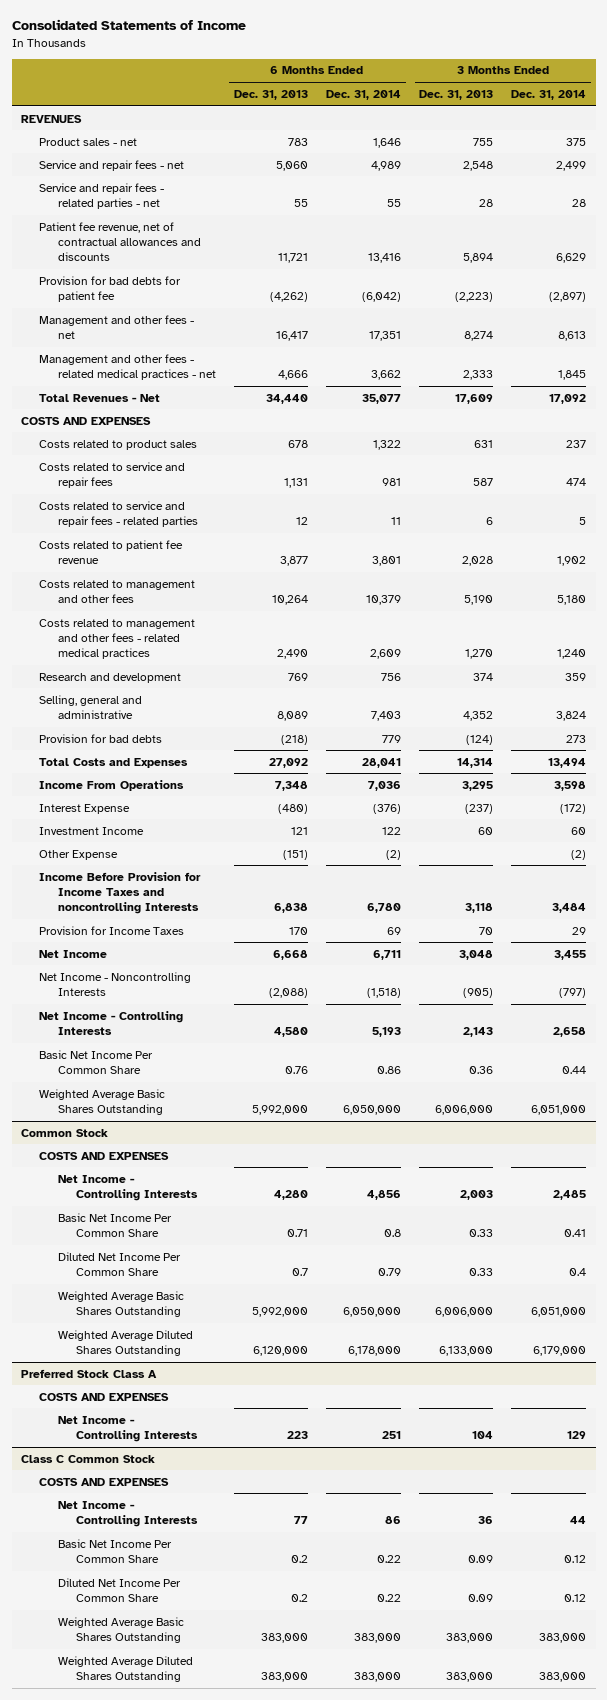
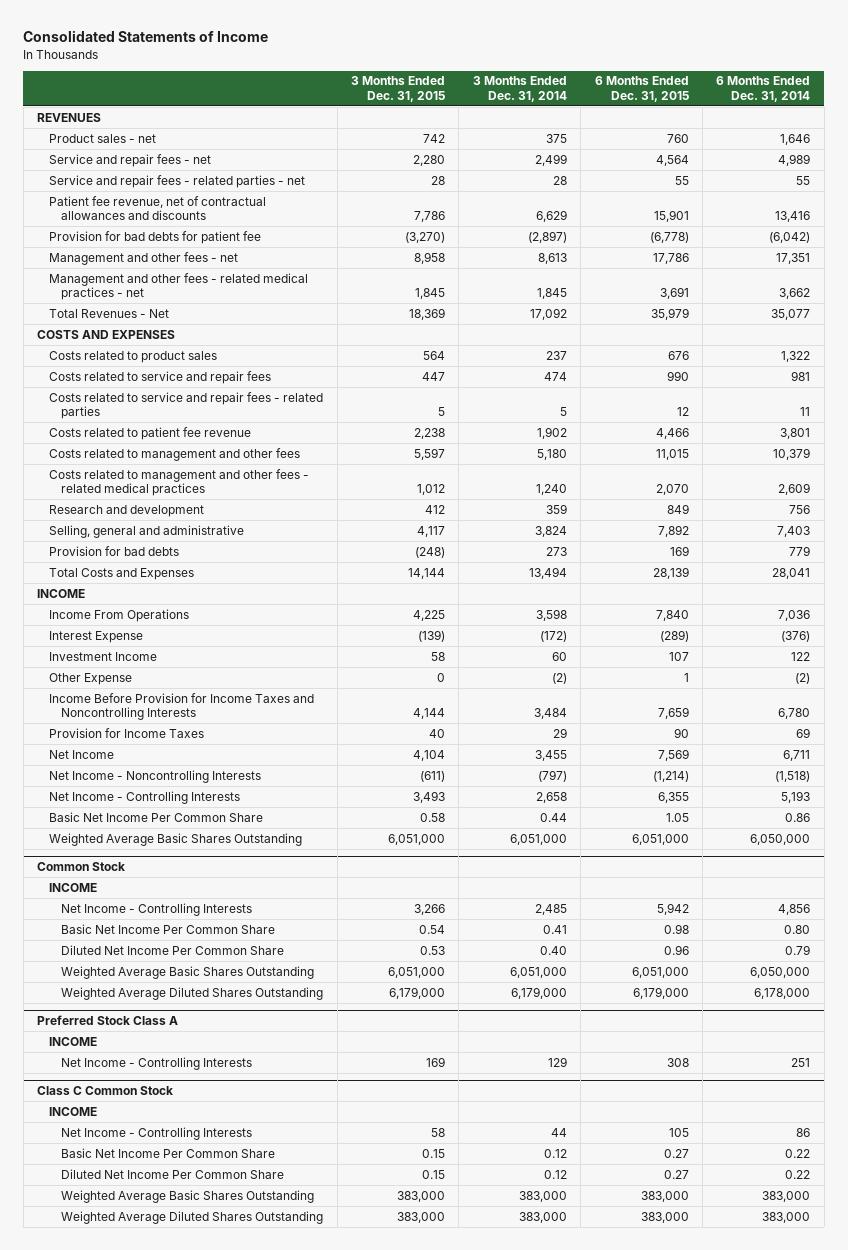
[233,89,308,100] Dec. 31, 2013 -> none
[419,89,494,100] Dec. 31, 2013 -> none
none -> [351,76,446,102] 3 Months Ended Dec. 31, 2015
none -> [594,76,689,102] 6 Months Ended Dec. 31, 2015
none -> [37,588,86,598] INCOME
[39,871,202,915] Income Before Provision for Income Taxes and noncontrolling Interests -> [49,692,315,721] Income Before Provision for Income Taxes and Noncontrolling Interests
[39,1151,170,1160] COSTS AND EXPENSES -> none
none -> [49,882,98,892] INCOME
[383,1229,401,1238] 0.8 -> [784,924,811,934] 0.80
[569,1268,587,1277] 0.4 -> [539,945,567,955] 0.40
[39,1392,170,1401] COSTS AND EXPENSES -> none
none -> [49,1036,98,1046] INCOME
[39,1477,170,1486] COSTS AND EXPENSES -> none
none -> [49,1106,98,1116] INCOME

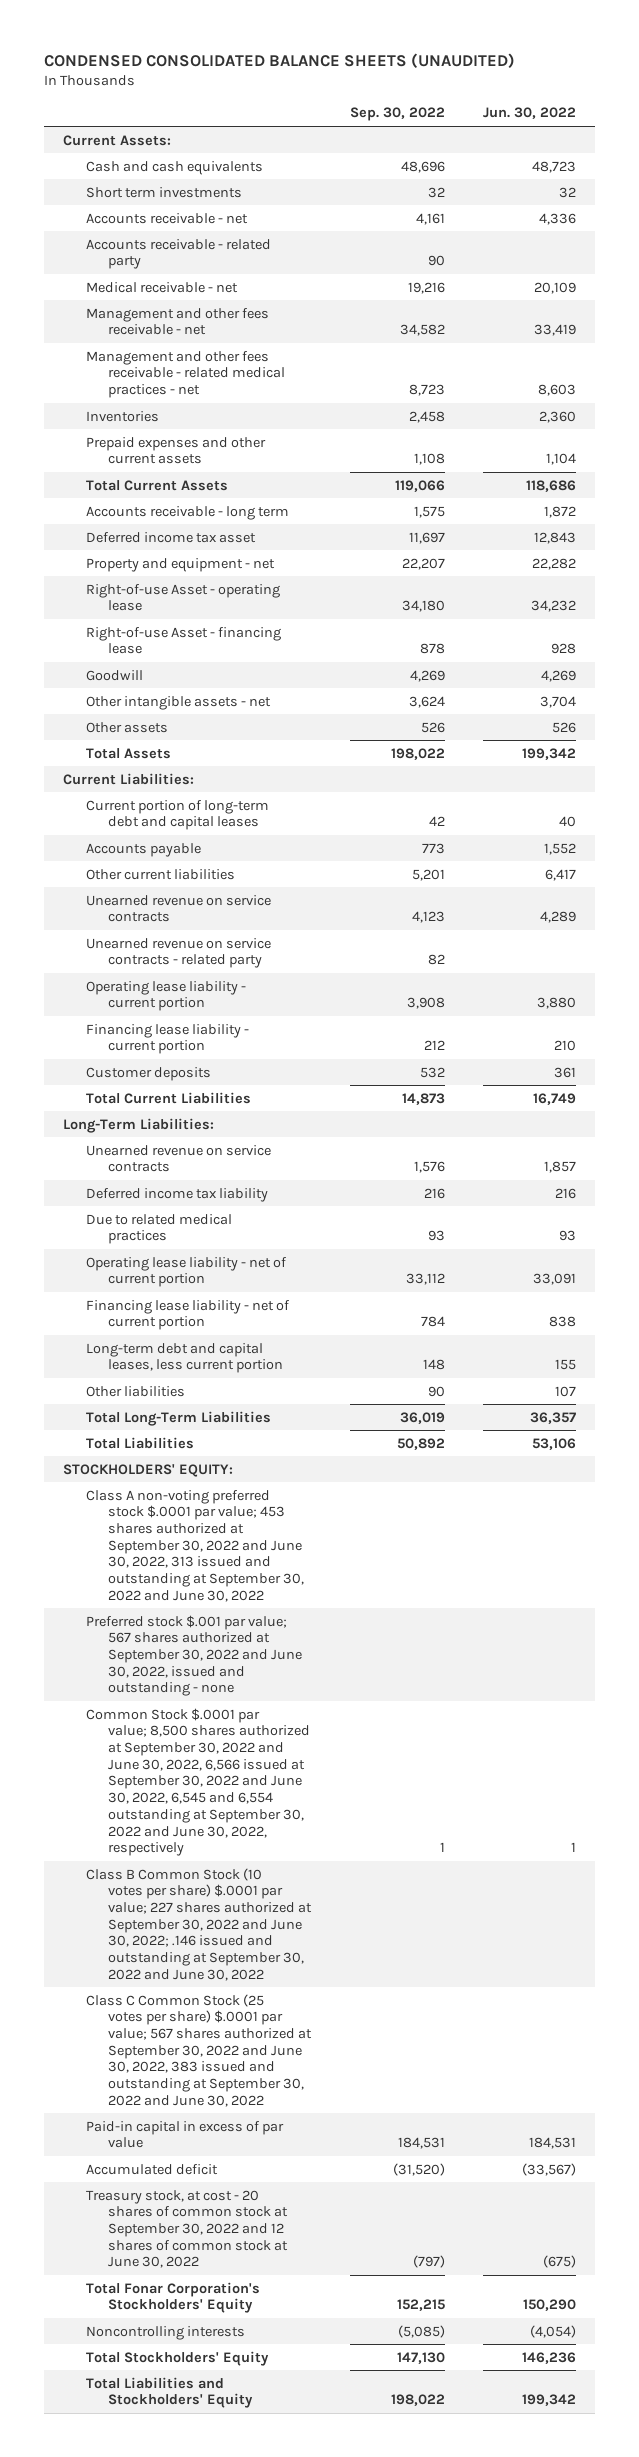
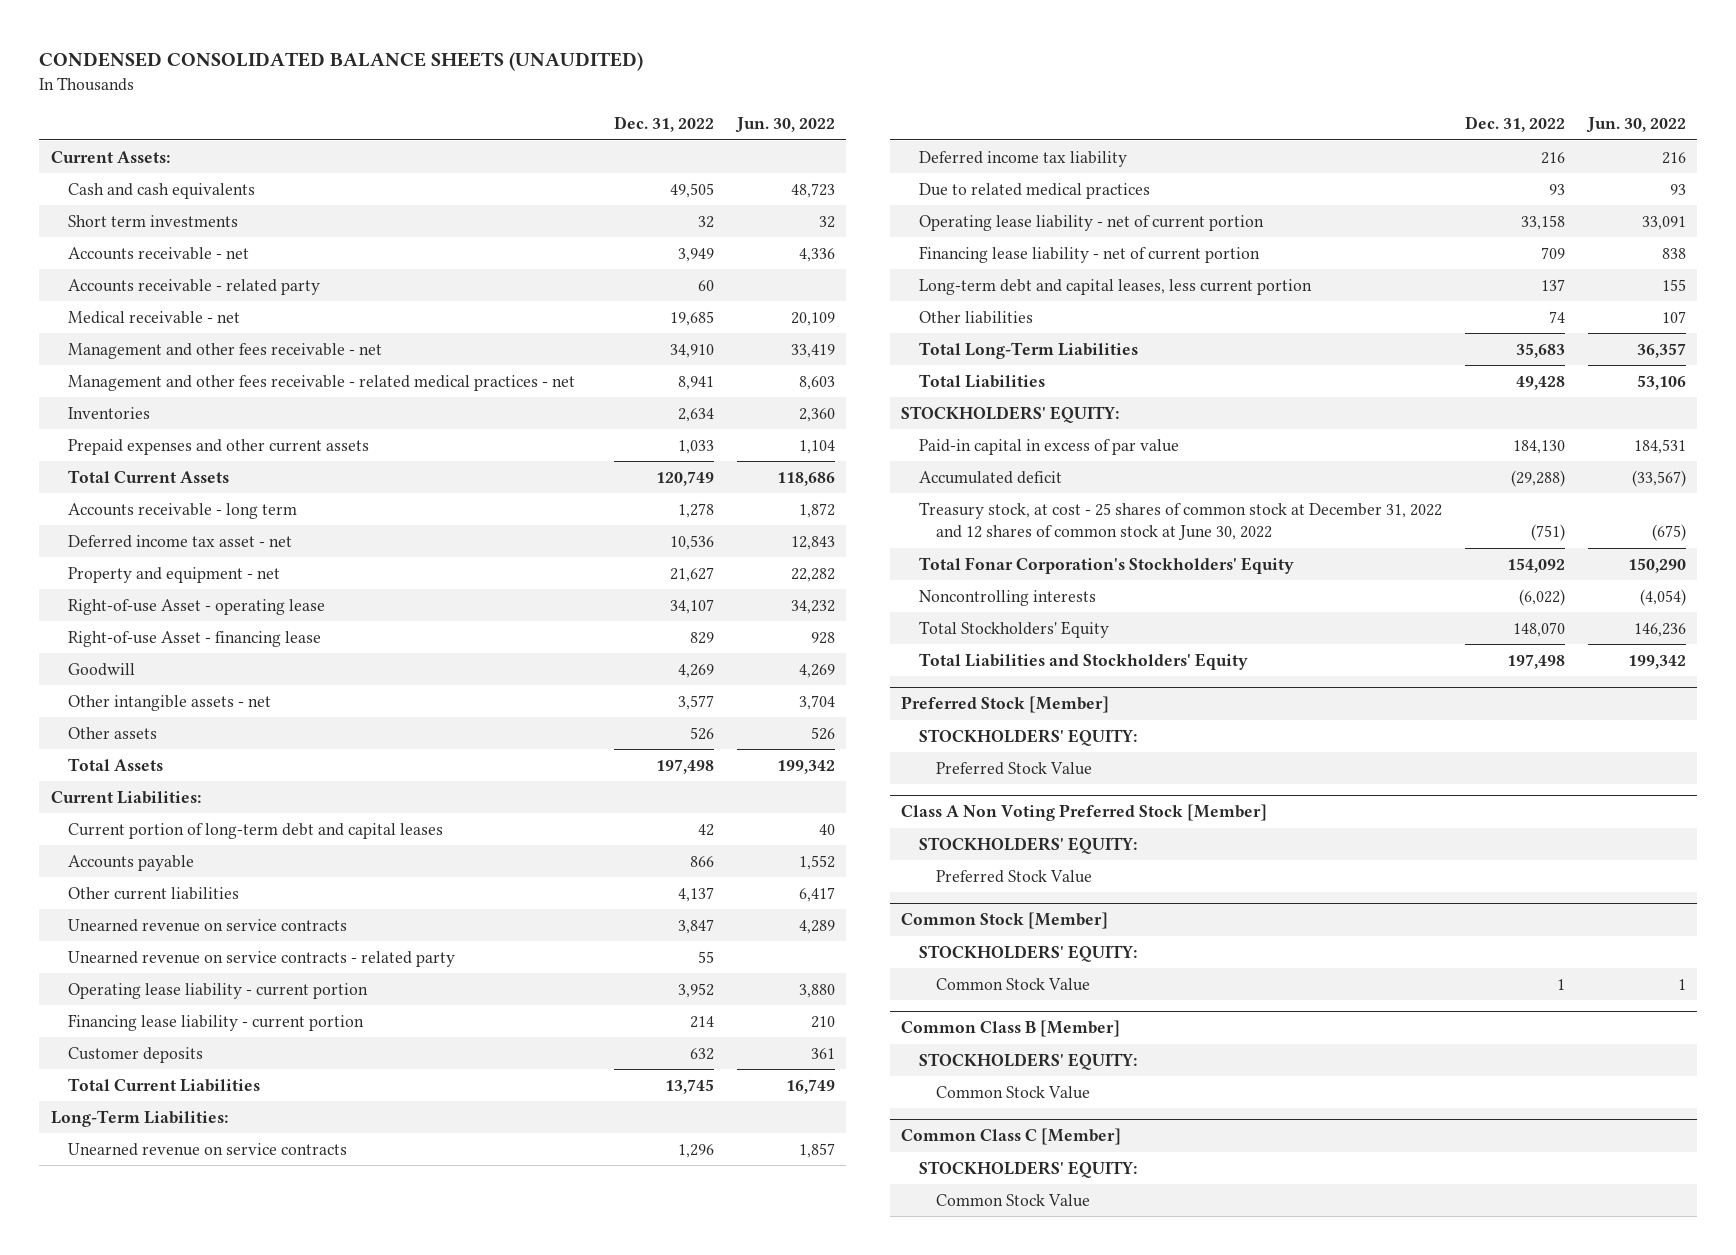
[349,107,445,122] Sep. 30, 2022 -> none
none -> [613,116,714,133] Dec. 31, 2022
[85,531,256,543] Deferred income tax asset -> [68,534,293,548] Deferred income tax asset - net
[85,1489,305,1602] Class A non-voting preferred stock $.0001 par value; 453 shares authorized at September 30, 2022 and June 30, 2022, 313 issued and outstanding at September 30, 2022 and June 30, 2022 -> none
[85,1614,303,1697] Preferred stock $.001 par value; 567 shares authorized at September 30, 2022 and June 30, 2022, issued and outstanding - none -> none
[85,1707,311,1857] Common Stock $.0001 par value; 8,500 shares authorized at September 30, 2022 and June 30, 2022, 6,566 issued at September 30, 2022 and June 30, 2022, 6,545 and 6,554 outstanding at September 30, 2022 and June 30, 2022, respectively -> none
[85,1867,313,1981] Class B Common Stock (10 votes per share) $.0001 par value; 227 shares authorized at September 30, 2022 and June 30, 2022; .146 issued and outstanding at September 30, 2022 and June 30, 2022 -> none
[85,1993,313,2107] Class C Common Stock (25 votes per share) $.0001 par value; 567 shares authorized at September 30, 2022 and June 30, 2022, 383 issued and outstanding at September 30, 2022 and June 30, 2022 -> none
[85,2189,289,2269] Treasury stock, at cost - 20 shares of common stock at September 30, 2022 and 12 shares of common stock at June 30, 2022 -> [918,501,1442,541] Treasury stock, at cost - 25 shares of common stock at December 31, 2022 and 12 shares of common stock at June 30, 2022
none -> [901,696,1110,714] Preferred Stock [Member]
none -> [918,728,1137,746] STOCKHOLDERS' EQUITY:
none -> [936,761,1093,775] Preferred Stock Value
none -> [901,804,1268,822] Class A Non Voting Preferred Stock [Member]
none -> [918,836,1137,854] STOCKHOLDERS' EQUITY:
none -> [936,869,1093,883] Preferred Stock Value
none -> [901,912,1109,930] Common Stock [Member]
none -> [918,944,1137,962] STOCKHOLDERS' EQUITY:
none -> [936,977,1091,991] Common Stock Value
none -> [901,1020,1121,1038] Common Class B [Member]
none -> [918,1052,1137,1070] STOCKHOLDERS' EQUITY:
none -> [936,1085,1091,1099] Common Stock Value
none -> [901,1128,1122,1146] Common Class C [Member]
none -> [918,1160,1137,1178] STOCKHOLDERS' EQUITY:
none -> [936,1193,1091,1207] Common Stock Value

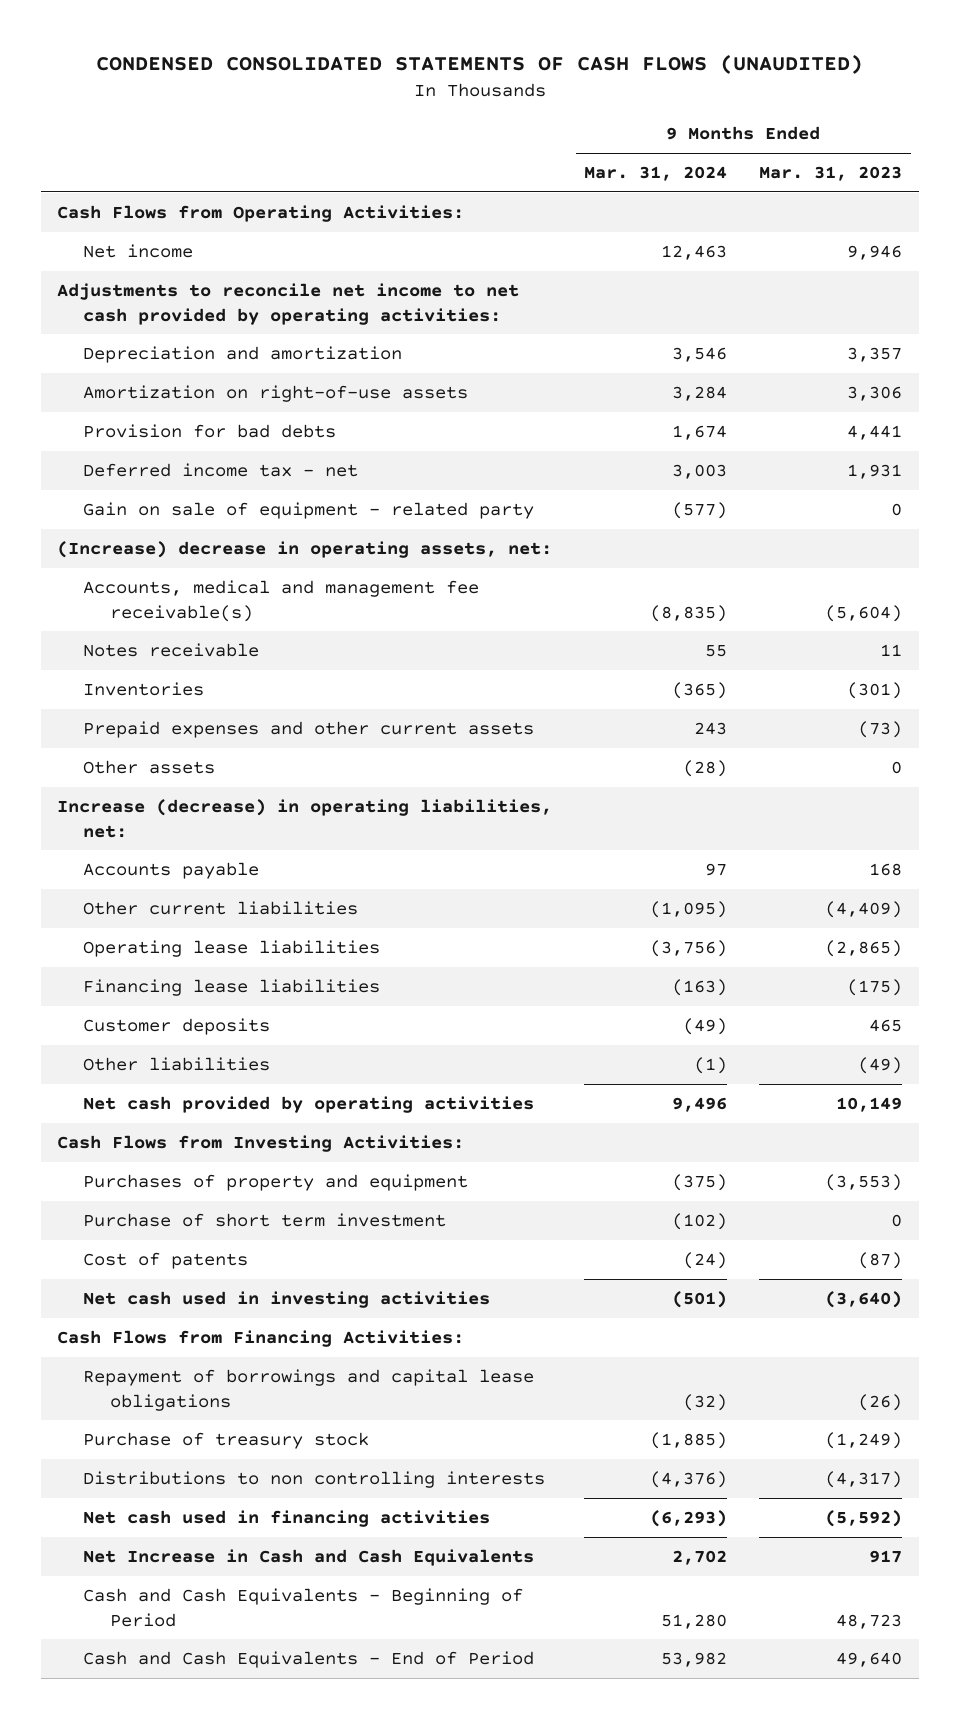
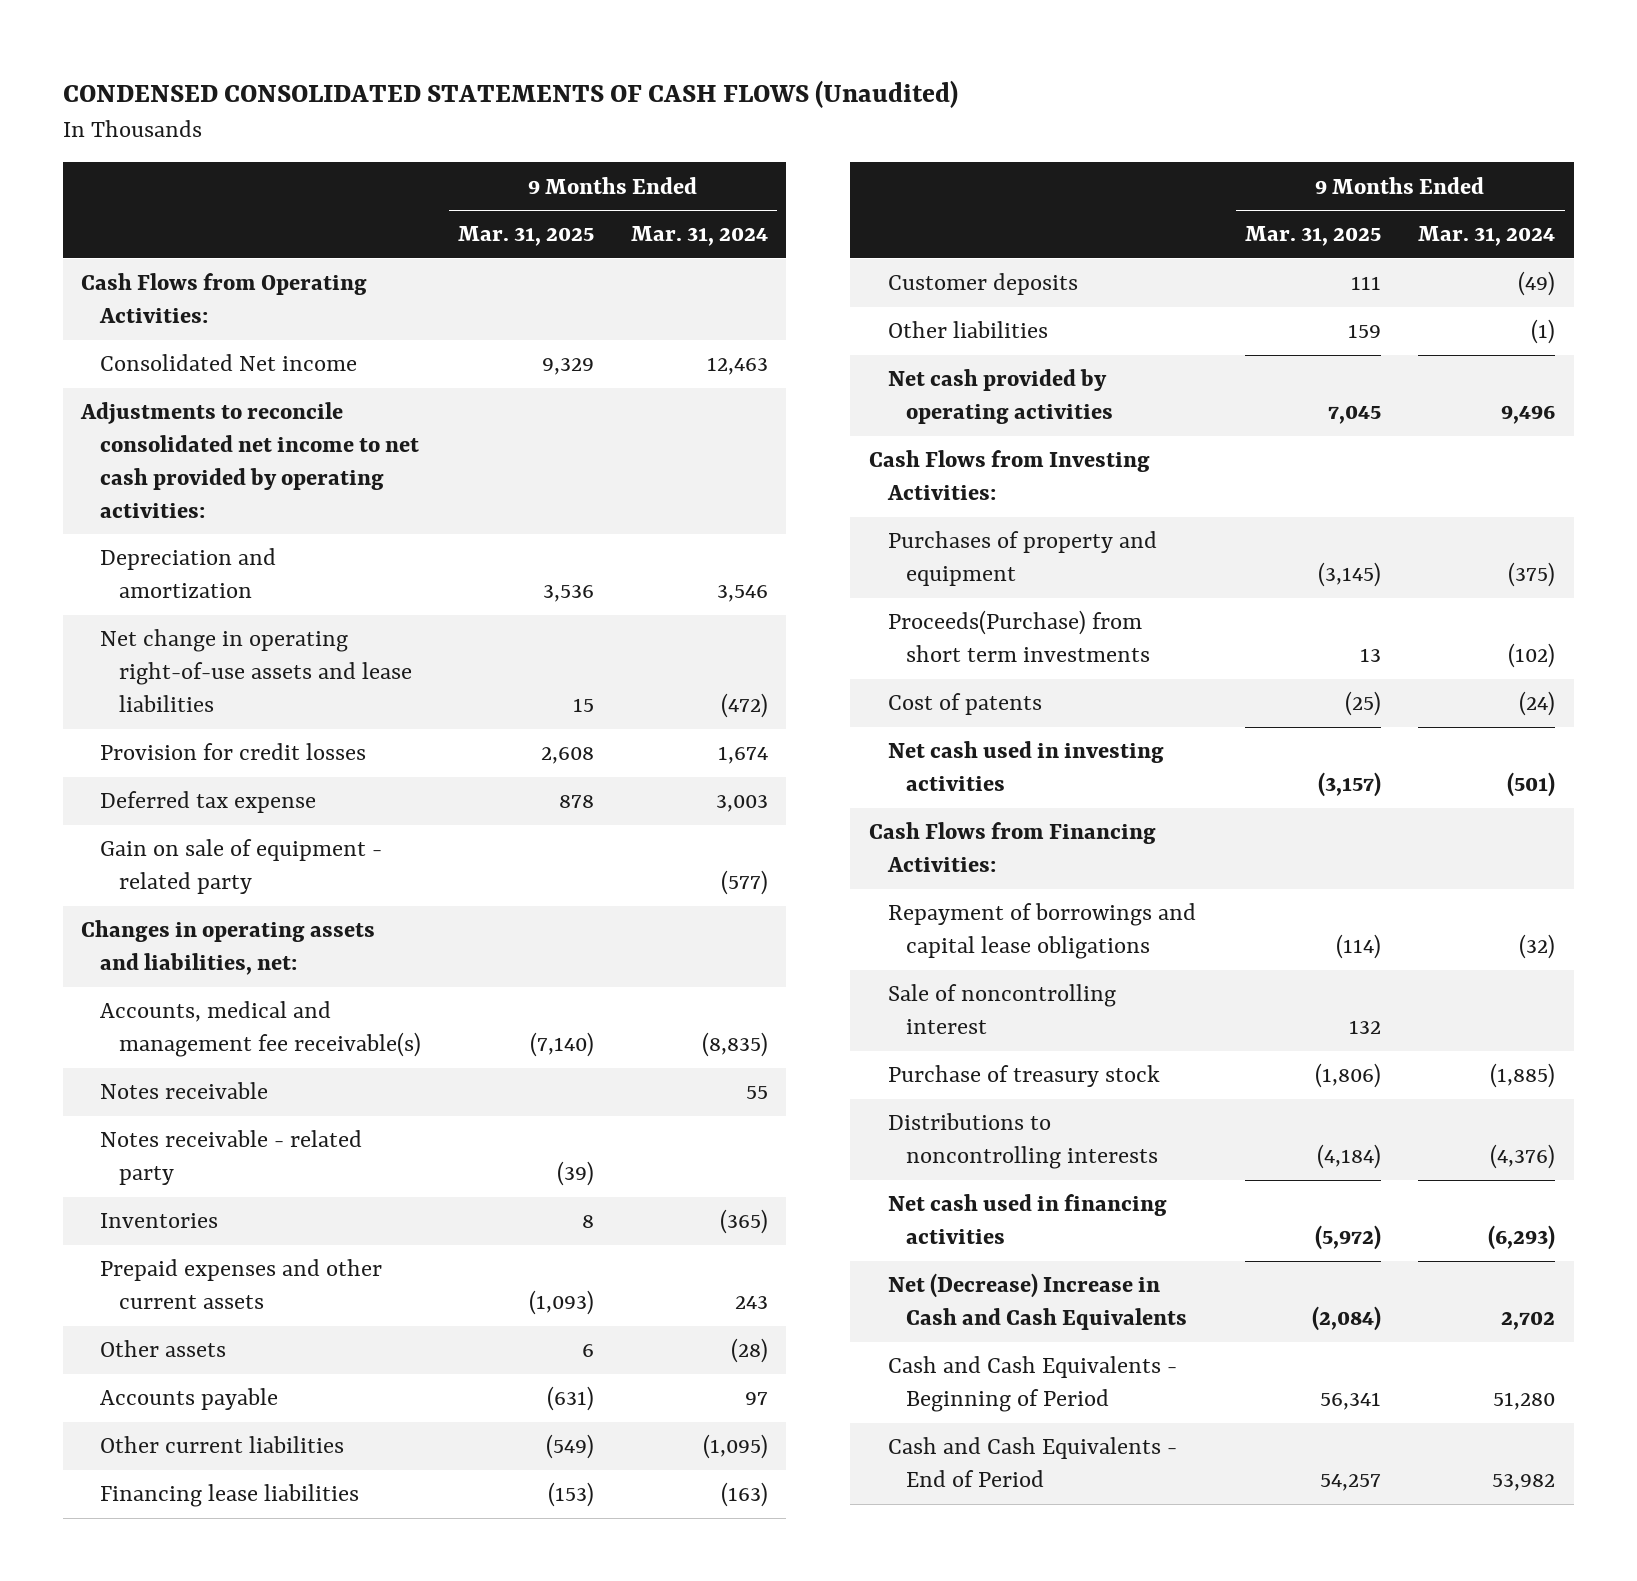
[95,53,863,74] CONDENSED CONSOLIDATED STATEMENTS OF CASH FLOWS (UNAUDITED) -> [62,80,958,109] CONDENSED CONSOLIDATED STATEMENTS OF CASH FLOWS (Unaudited)
[759,166,903,182] Mar. 31, 2023 -> none
none -> [458,226,595,247] Mar. 31, 2025
[83,243,194,258] Net income -> [100,354,358,372] Consolidated Net income
[56,282,519,325] Adjustments to reconcile net income to net cash provided by operating activities: -> [80,402,420,518] Adjustments to reconcile consolidated net income to net cash provided by operating activities:
[83,384,469,402] Amortization on right-of-use assets -> none
none -> [100,629,413,712] Net change in operating right-of-use assets and lease liabilities
[83,423,337,438] Provision for bad debts -> [100,743,367,761] Provision for credit losses
[83,462,359,477] Deferred income tax - net -> [100,791,317,814] Deferred tax expense
[56,540,552,558] (Increase) decrease in operating assets, net: -> [81,920,376,976] Changes in operating assets and liabilities, net:
none -> [100,1130,363,1186] Notes receivable - related party
[56,798,552,838] Increase (decrease) in operating liabilities, net: -> none
[83,939,381,957] Operating lease liabilities -> none
[83,1212,447,1227] Purchase of short term investment -> [887,610,1151,663] Proceeds(Purchase) from short term investments
none -> [887,984,1116,1035] Sale of noncontrolling interest
[83,1470,546,1488] Distributions to non controlling interests -> [887,1113,1159,1170] Distributions to noncontrolling interests
[83,1548,535,1566] Net Increase in Cash and Cash Equivalents -> [887,1273,1188,1331] Net (Decrease) Increase in Cash and Cash Equivalents

